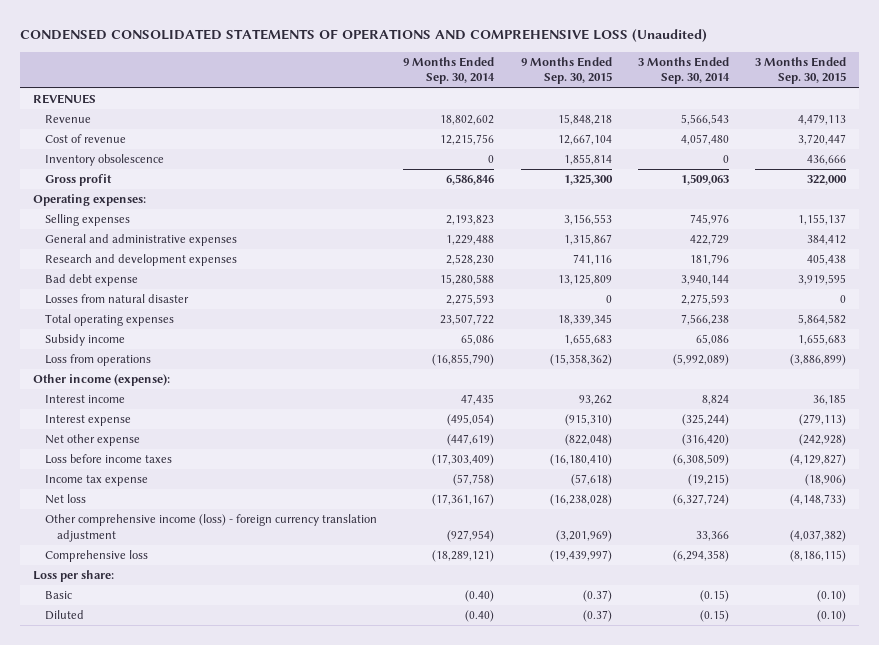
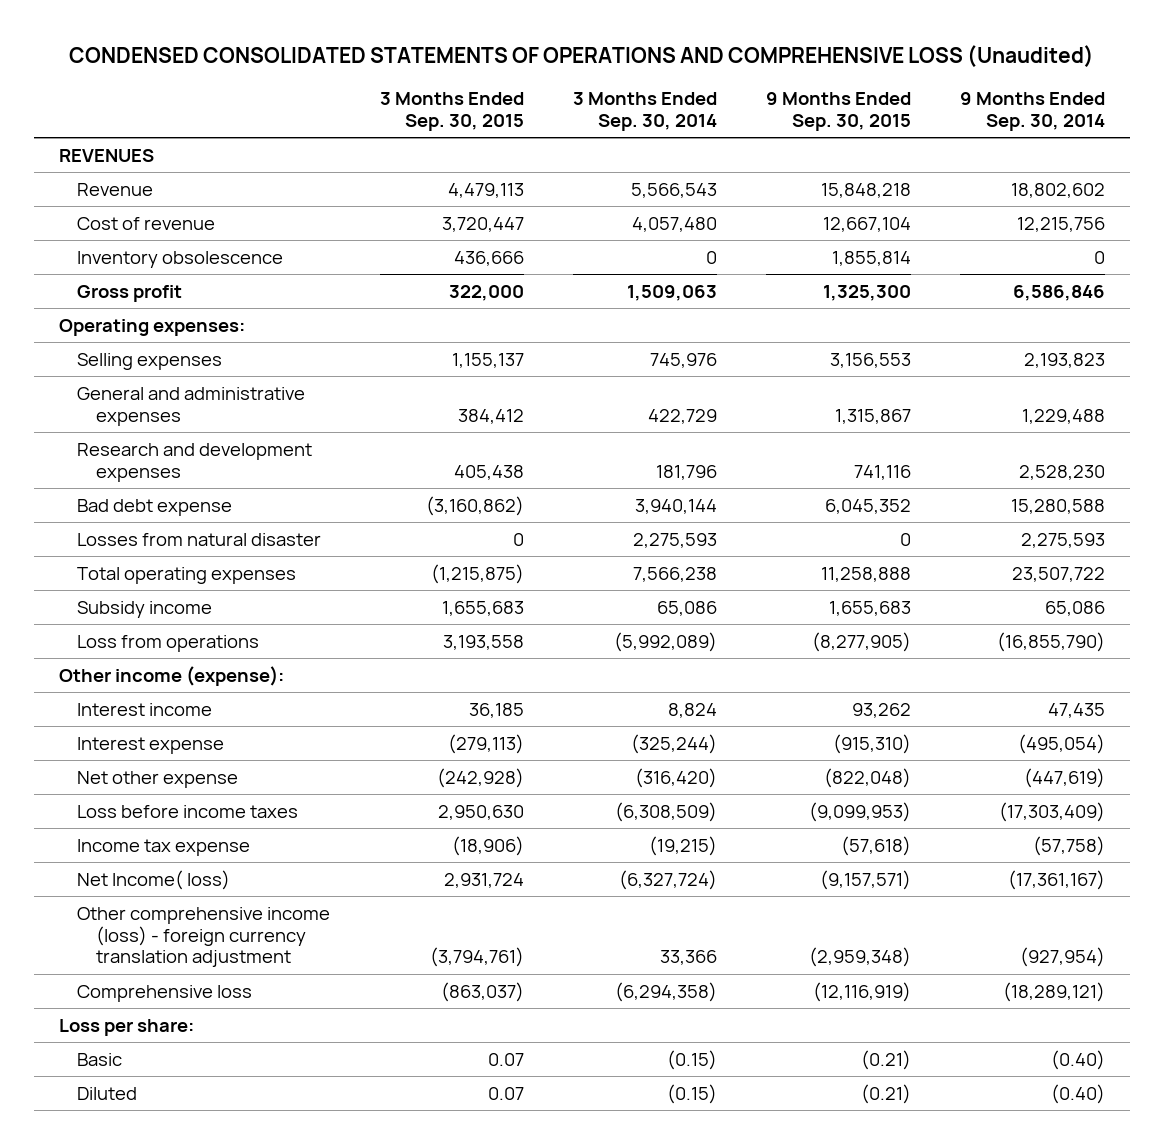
[557,274,612,286] 13,125,809 -> [824,498,911,514] 6,045,352
[798,274,847,286] 3,919,595 -> [425,495,524,516] (3,160,862)
[557,314,612,326] 18,339,345 -> [820,566,911,582] 11,258,888
[798,314,847,326] 5,864,582 -> [430,563,524,584] (1,215,875)
[549,354,612,367] (15,358,362) -> [811,631,911,652] (8,277,905)
[790,354,847,367] (3,886,899) -> [442,634,524,650] 3,193,558
[549,454,612,467] (16,180,410) -> [808,801,911,822] (9,099,953)
[790,454,847,467] (4,129,827) -> [437,804,524,820] 2,950,630
[45,494,87,505] Net loss -> [77,869,231,890] Net Income( loss)
[549,494,612,507] (16,238,028) -> [819,869,911,890] (9,157,571)
[790,494,847,507] (4,148,733) -> [443,872,524,888] 2,931,724
[555,529,612,542] (3,201,969) -> [808,947,911,968] (2,959,348)
[790,529,847,542] (4,037,382) -> [429,947,524,968] (3,794,761)
[549,550,612,563] (19,439,997) -> [812,981,911,1002] (12,116,919)
[790,550,847,563] (8,186,115) -> [440,981,524,1002] (863,037)
[582,590,612,603] (0.37) -> [860,1049,911,1070] (0.21)
[817,590,847,603] (0.10) -> [487,1052,524,1066] 0.07
[582,610,612,623] (0.37) -> [860,1083,911,1104] (0.21)
[817,610,847,623] (0.10) -> [487,1086,524,1100] 0.07

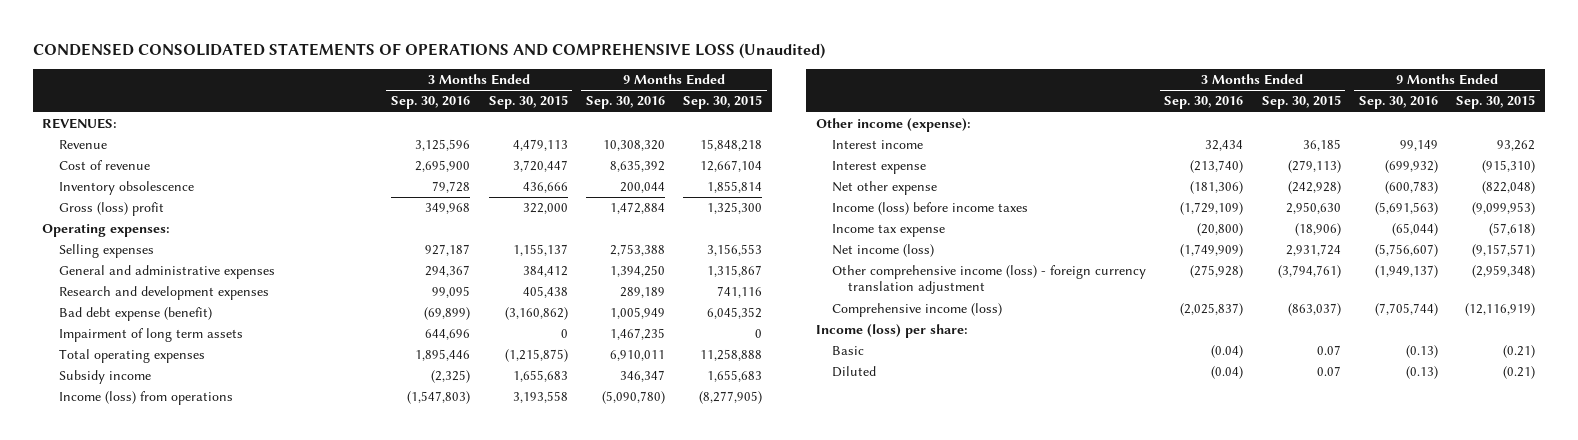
[572,92,717,131] 3 Months Ended Sep. 30, 2014 -> none
[960,92,1106,131] 9 Months Ended Sep. 30, 2014 -> none
none -> [391,96,471,110] Sep. 30, 2016
none -> [585,96,665,110] Sep. 30, 2016
[58,148,154,162] REVENUES -> [42,118,118,130] REVENUES:
[77,284,183,302] Gross profit -> [58,202,164,217] Gross (loss) profit
[77,532,322,546] Losses from natural disaster -> none
[77,498,233,516] Bad debt expense -> [58,307,212,322] Bad debt expense (benefit)
none -> [58,328,243,343] Impairment of long term assets
[77,634,260,652] Loss from operations -> [58,391,233,406] Income (loss) from operations
[77,804,299,818] Loss before income taxes -> [831,202,1028,216] Income (loss) before income taxes
[77,869,231,890] Net Income( loss) -> [831,244,934,258] Net income (loss)
[77,984,253,1002] Comprehensive loss -> [831,303,1002,318] Comprehensive income (loss)
[58,1018,194,1036] Loss per share: -> [815,324,968,339] Income (loss) per share:

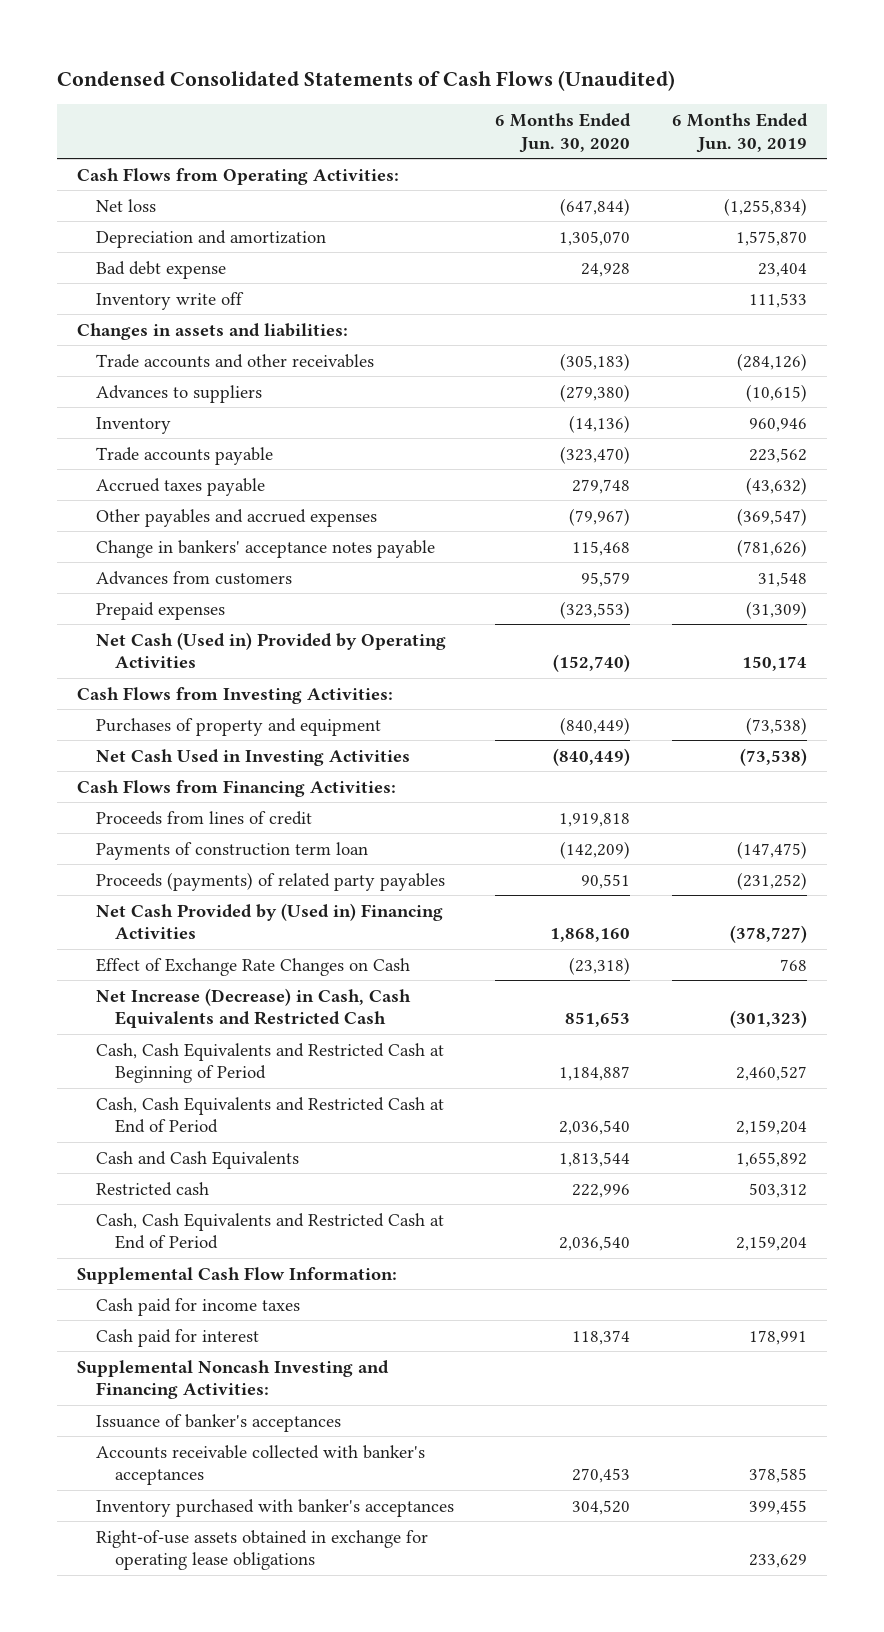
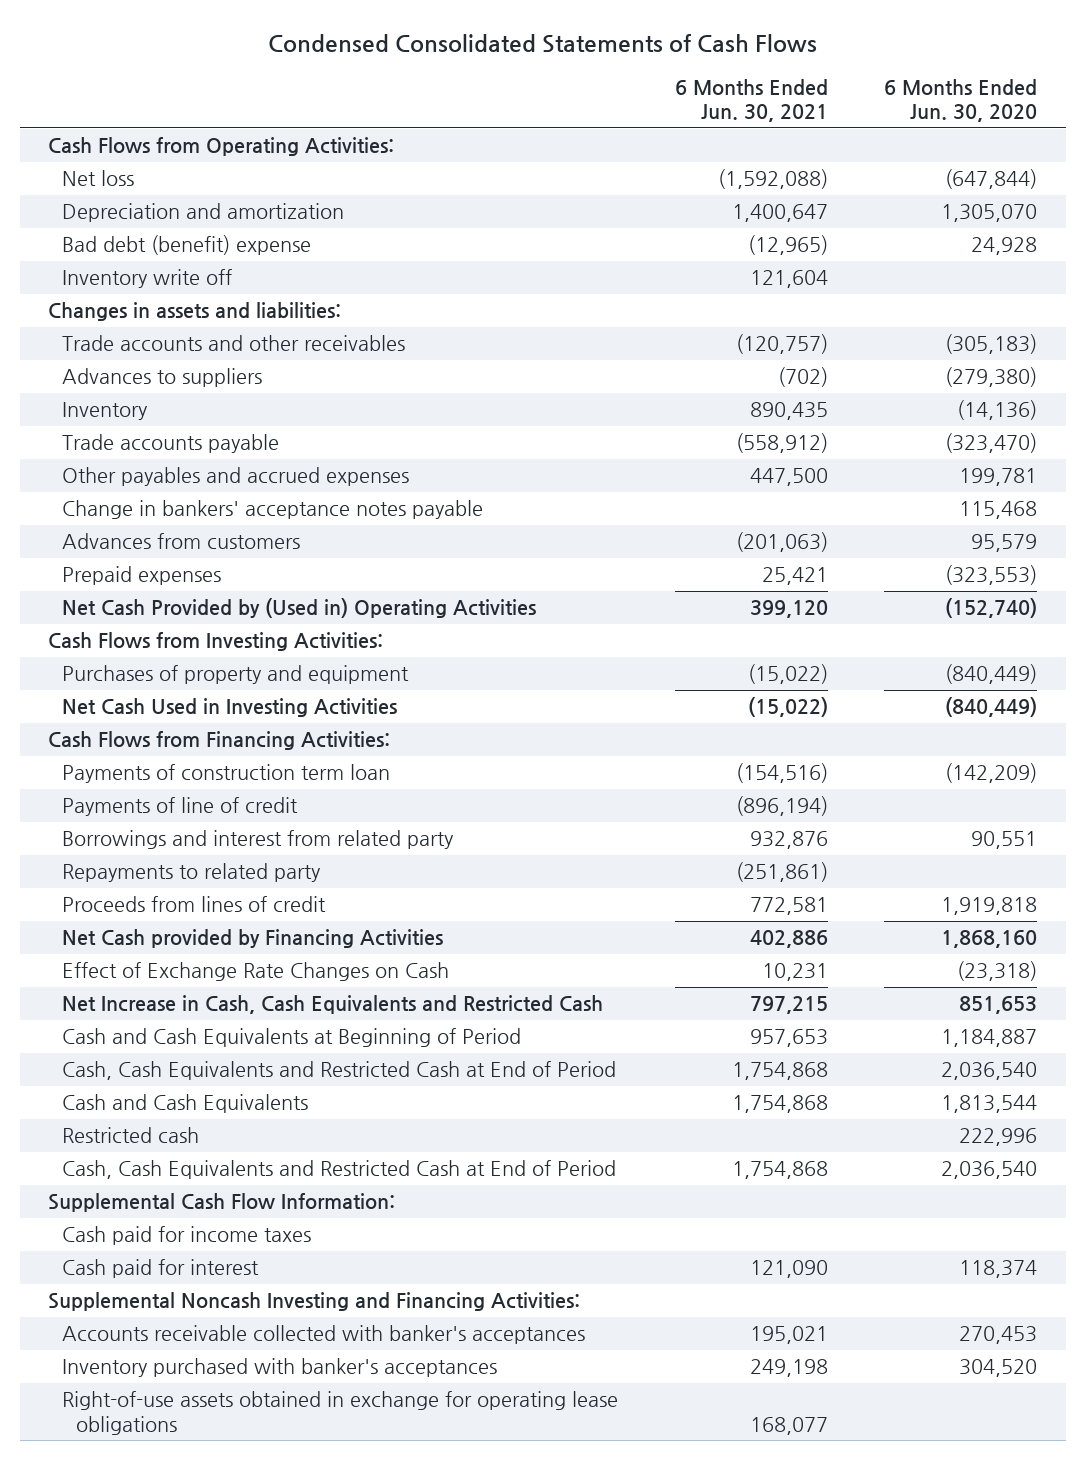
[56,69,675,91] Condensed Consolidated Statements of Cash Flows (Unaudited) -> [267,33,817,53] Condensed Consolidated Statements of Cash Flows
[671,113,808,153] 6 Months Ended Jun. 30, 2019 -> none
none -> [674,78,828,123] 6 Months Ended Jun. 30, 2021
[96,260,227,279] Bad debt expense -> [61,235,311,256] Bad debt (benefit) expense
[96,477,266,496] Accrued taxes payable -> none
[569,507,631,526] (79,967) -> [959,468,1038,487] 199,781
[96,631,447,669] Net Cash (Used in) Provided by Operating Activities -> [61,598,536,619] Net Cash Provided by (Used in) Operating Activities
none -> [61,797,298,817] Payments of line of credit
[96,871,446,891] Proceeds (payments) of related party payables -> [61,830,454,850] Borrowings and interest from related party
none -> [61,863,321,883] Repayments to related party
[96,810,313,825] Proceeds from lines of credit -> [61,896,326,913] Proceeds from lines of credit
[96,902,444,940] Net Cash Provided by (Used in) Financing Activities -> [61,929,443,949] Net Cash provided by Financing Activities
[96,987,412,1029] Net Increase (Decrease) in Cash, Cash Equivalents and Restricted Cash -> [61,995,603,1015] Net Increase in Cash, Cash Equivalents and Restricted Cash
[96,1042,445,1084] Cash, Cash Equivalents and Restricted Cash at Beginning of Period -> [61,1028,521,1048] Cash and Cash Equivalents at Beginning of Period
[96,1413,342,1432] Issuance of banker's acceptances -> none

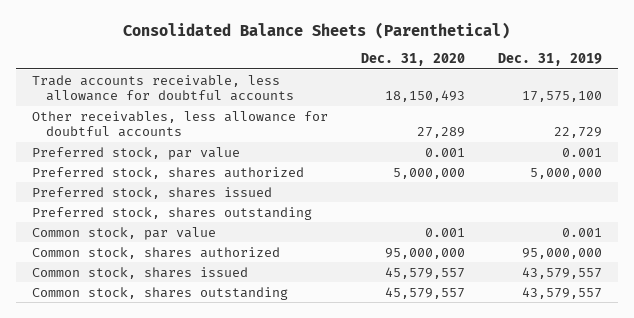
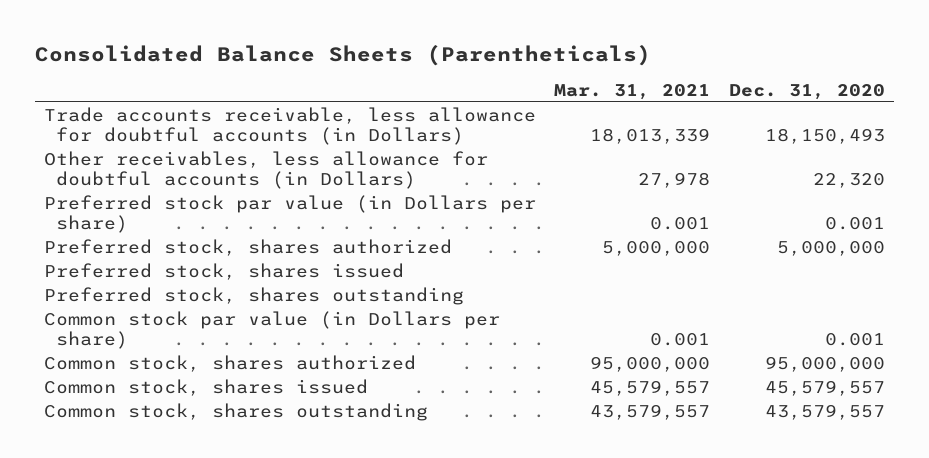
[123,21,511,39] Consolidated Balance Sheets (Parenthetical) -> [34,44,651,66] Consolidated Balance Sheets (Parentheticals)
[497,53,602,67] Dec. 31, 2019 -> none
none -> [554,83,711,100] Mar. 31, 2021
[32,74,295,102] Trade accounts receivable, less allowance for doubtful accounts -> [43,106,536,145] Trade accounts receivable, less allowance for doubtful accounts (in Dollars)
[32,110,329,138] Other receivables, less allowance for doubtful accounts -> [43,150,488,189] Other receivables, less allowance for doubtful accounts (in Dollars)
[417,127,466,139] 27,289 -> [812,172,885,188] 22,320
[32,146,241,160] Preferred stock, par value -> [43,194,536,233] Preferred stock par value (in Dollars per share)
[32,226,217,240] Common stock, par value -> [43,310,500,349] Common stock par value (in Dollars per share)
[385,286,466,299] 45,579,557 -> [764,403,885,420] 43,579,557

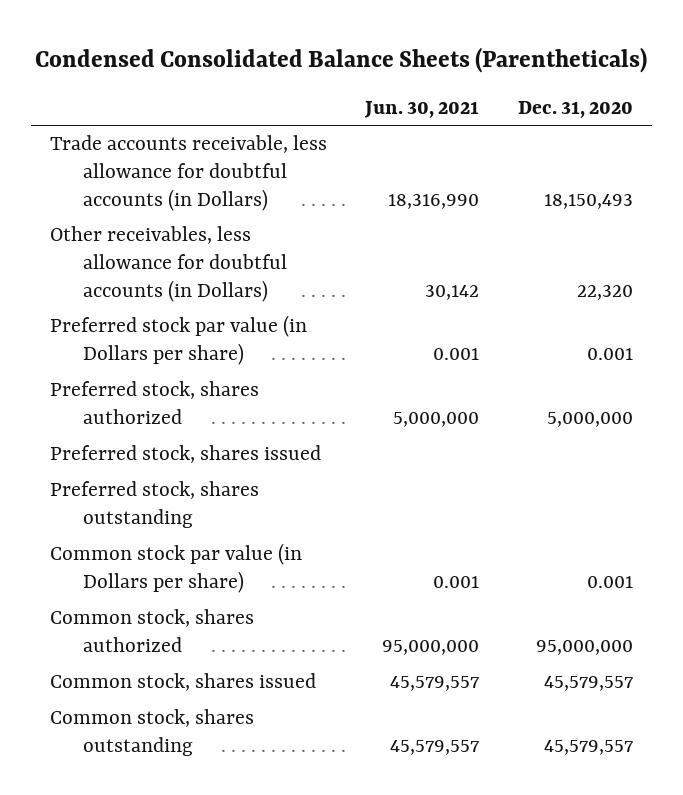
[34,44,651,66] Consolidated Balance Sheets (Parentheticals) -> [35,46,648,73] Condensed Consolidated Balance Sheets (Parentheticals)
[554,83,711,100] Mar. 31, 2021 -> none
none -> [364,101,480,119] Jun. 30, 2021
[764,403,885,420] 43,579,557 -> [543,740,633,756] 45,579,557

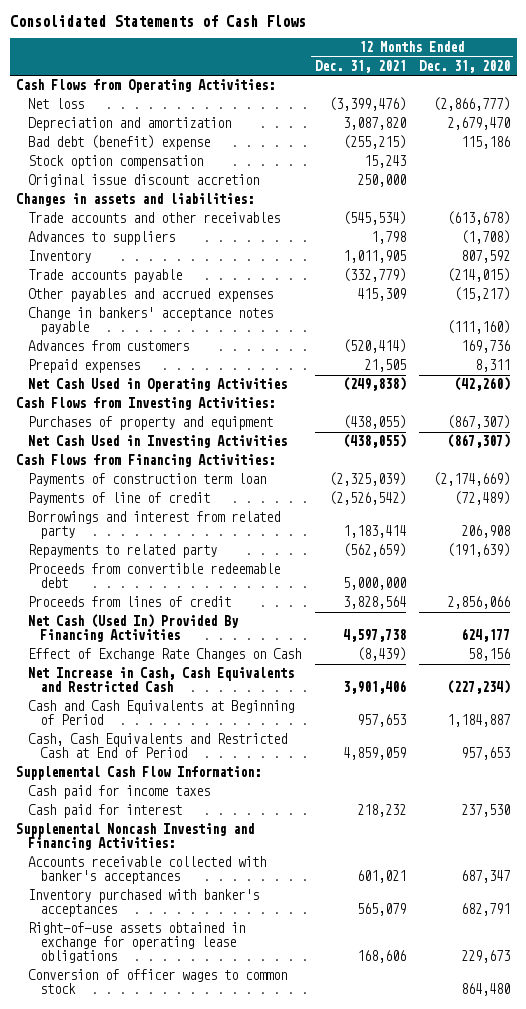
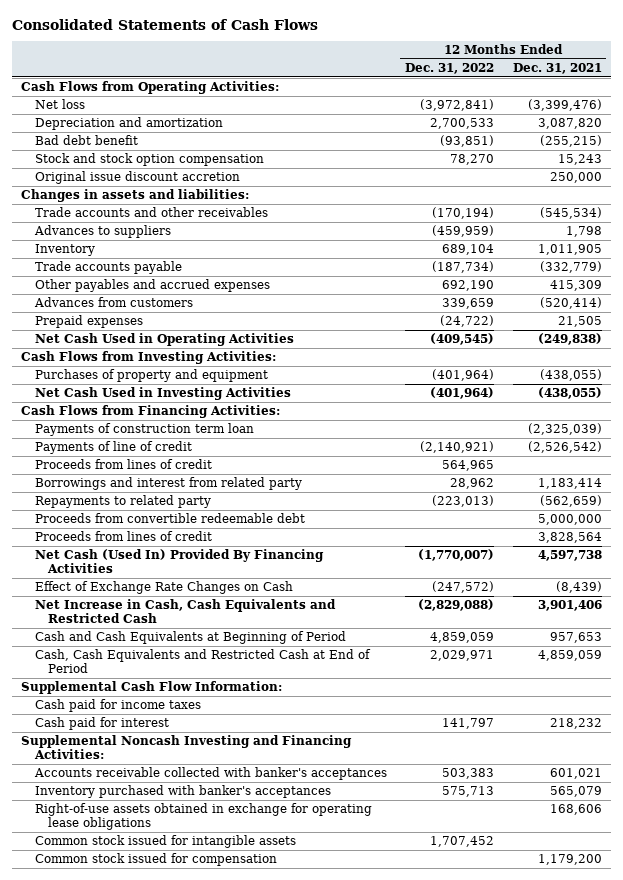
[419,59,511,73] Dec. 31, 2020 -> none
none -> [405,63,495,75] Dec. 31, 2022
[28,135,211,151] Bad debt (benefit) expense -> [34,135,138,146] Bad debt benefit
[28,155,204,170] Stock option compensation -> [34,153,264,167] Stock and stock option compensation
[28,307,274,336] Change in bankers' acceptance notes payable -> none
none -> [34,459,212,470] Proceeds from lines of credit
[28,969,288,995] Conversion of officer wages to common stock -> [34,835,296,849] Common stock issued for intangible assets
none -> [34,853,277,867] Common stock issued for compensation

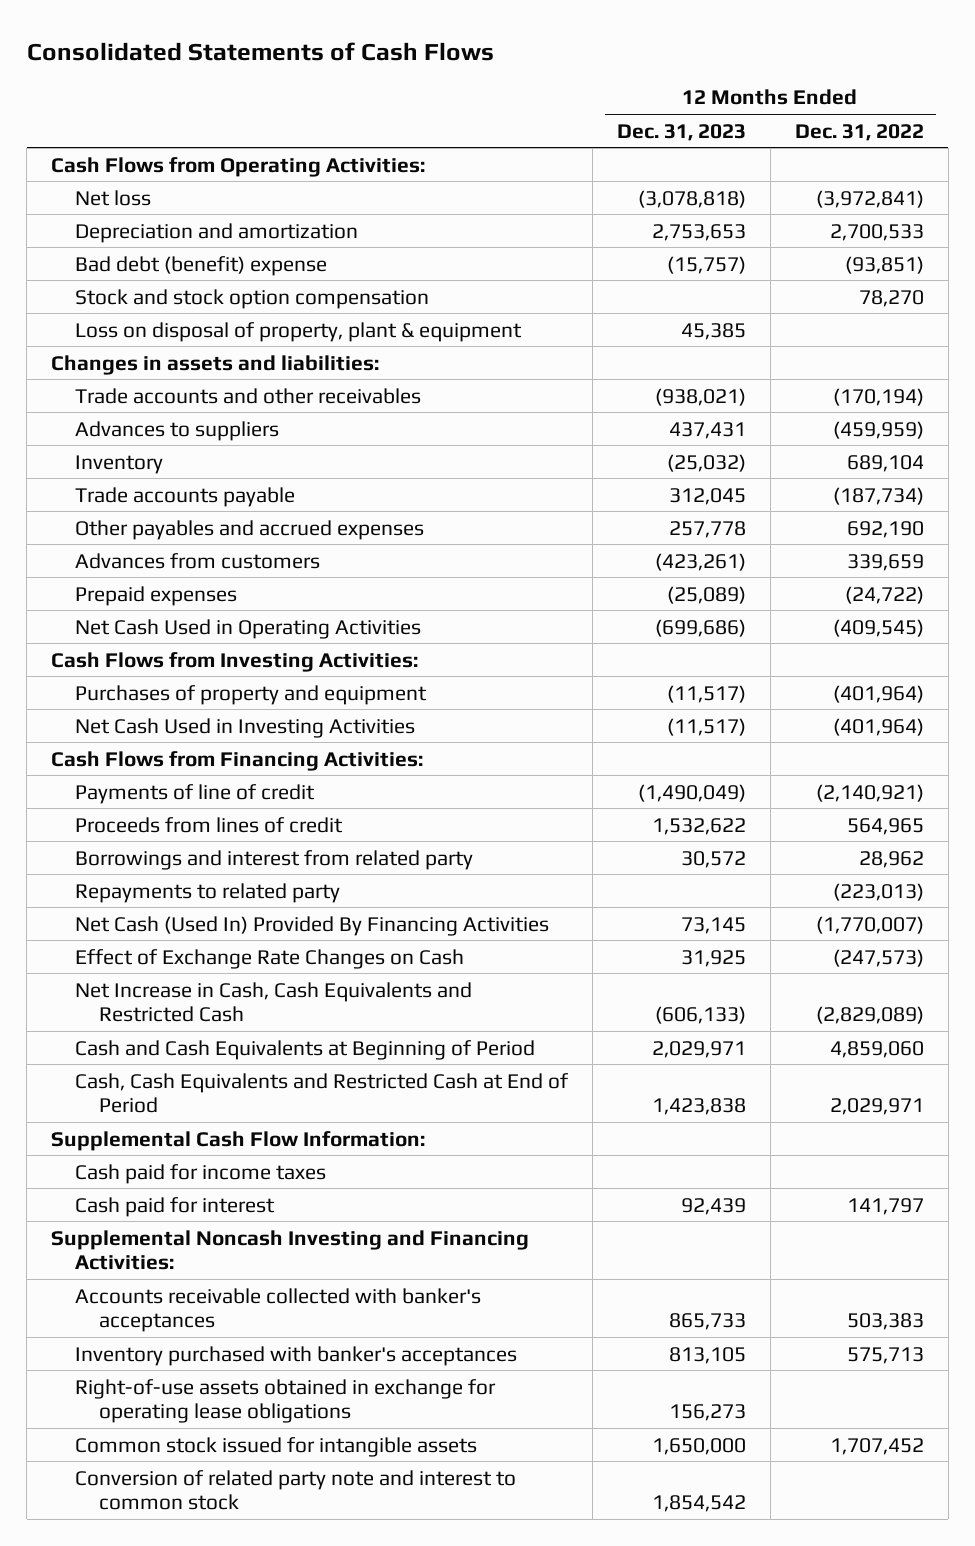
[512,63,602,75] Dec. 31, 2021 -> none
none -> [616,123,746,141] Dec. 31, 2023
[34,135,138,146] Bad debt benefit -> [74,255,327,276] Bad debt (benefit) expense
[34,171,240,185] Original issue discount accretion -> none
none -> [74,321,522,342] Loss on disposal of property, plant & equipment
[34,423,254,437] Payments of construction term loan -> none
[34,513,305,524] Proceeds from convertible redeemable debt -> none
[34,531,212,542] Proceeds from lines of credit -> none
[432,581,495,594] (247,572) -> [832,948,924,967] (247,573)
[418,599,495,612] (2,829,088) -> [815,1006,924,1025] (2,829,089)
[430,632,495,644] 4,859,059 -> [829,1040,924,1058] 4,859,060
[34,853,277,867] Common stock issued for compensation -> none
none -> [74,1469,516,1511] Conversion of related party note and interest to common stock

